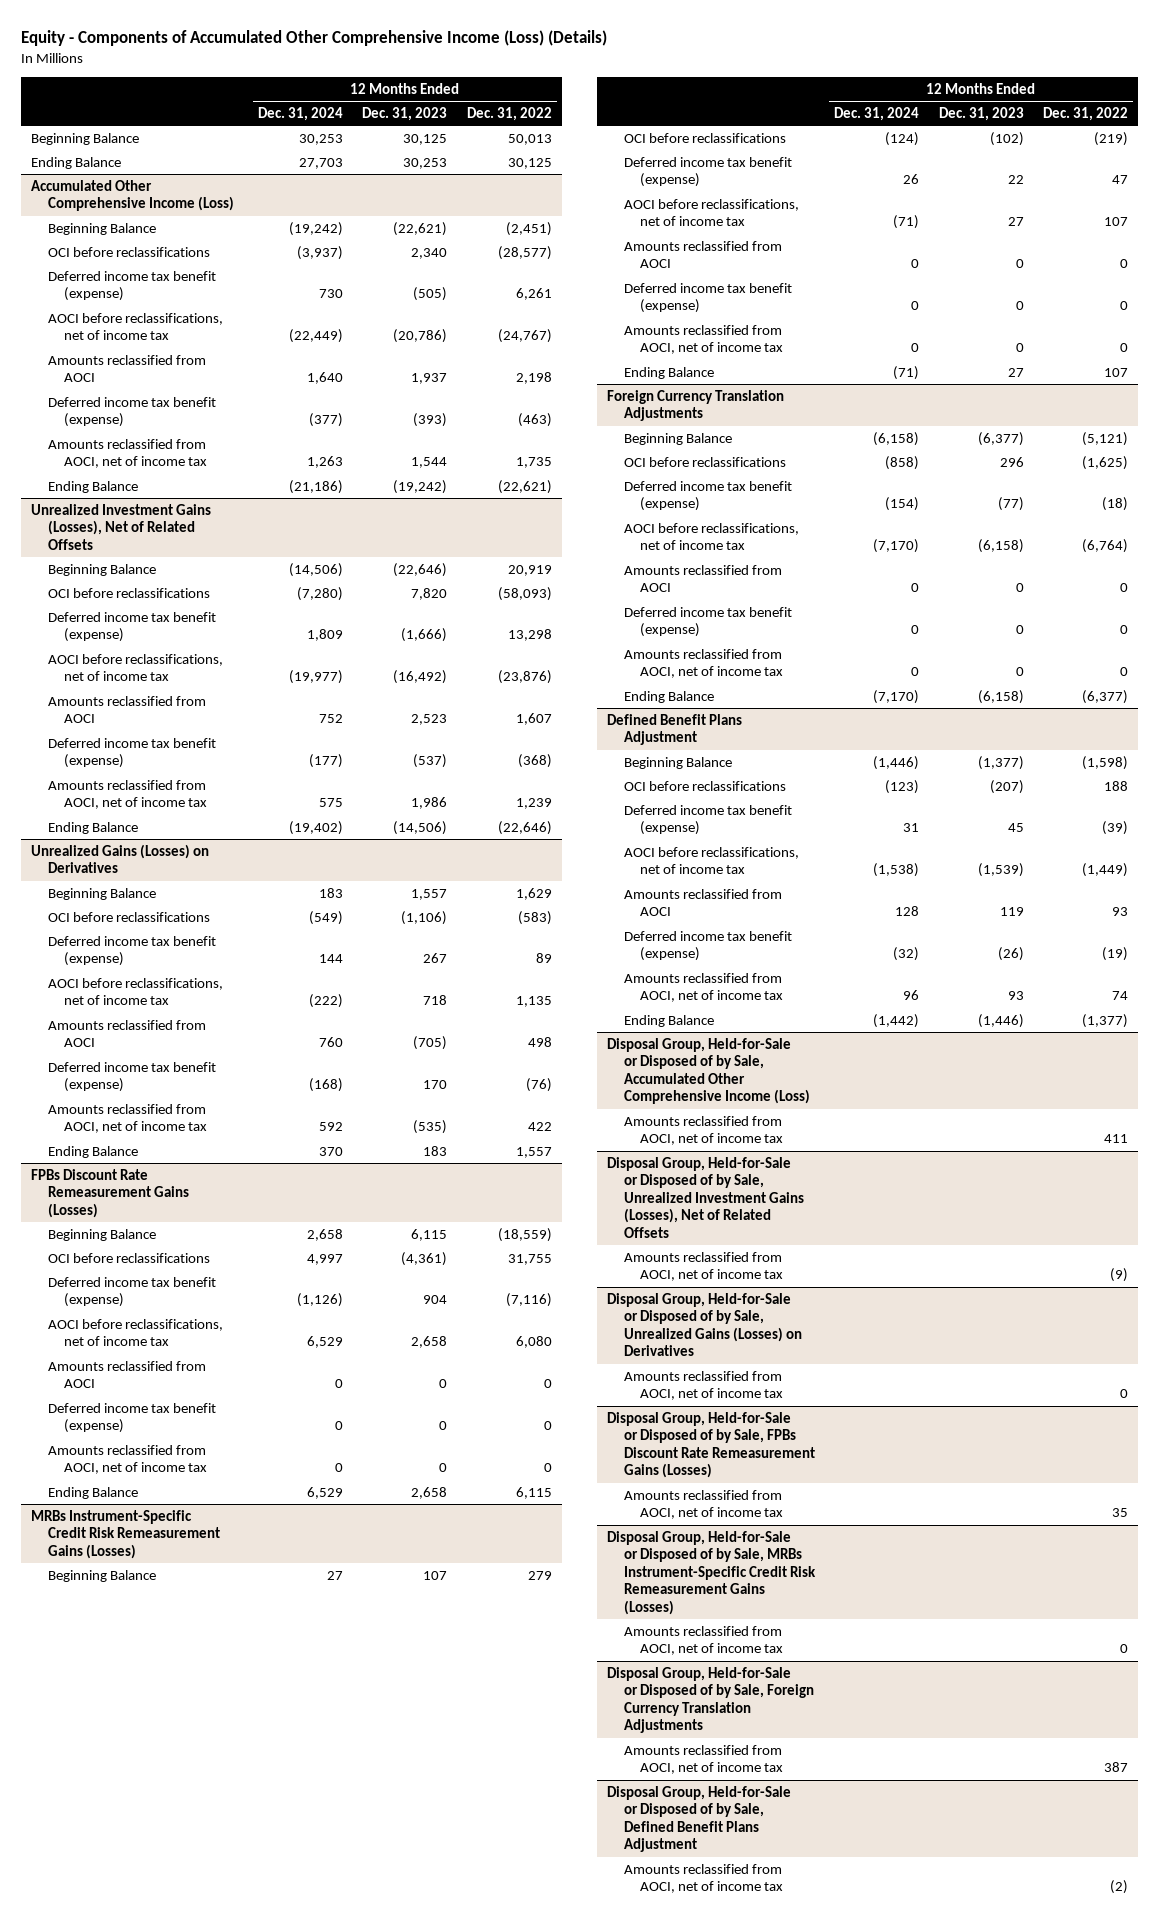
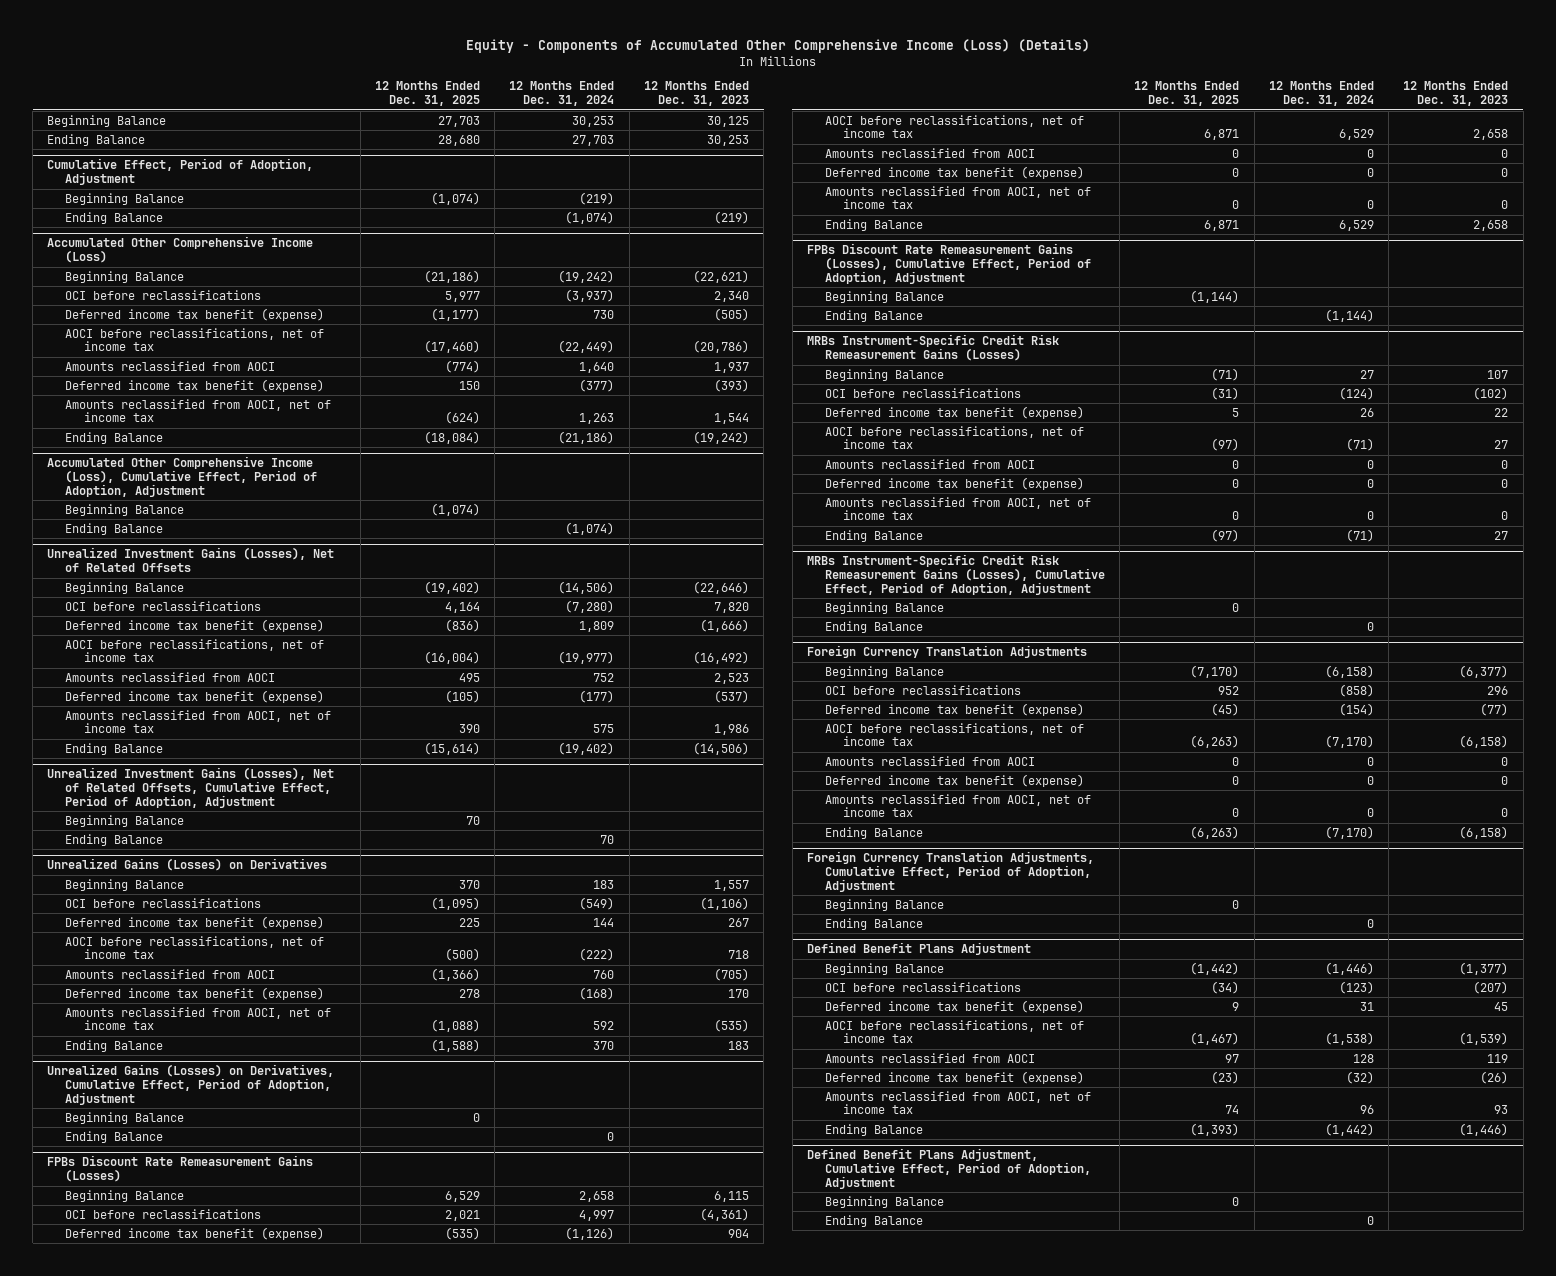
[466,106,552,121] Dec. 31, 2022 -> none
none -> [374,81,480,107] 12 Months Ended Dec. 31, 2025
none -> [47,158,314,186] Cumulative Effect, Period of Adoption, Adjustment
none -> [65,192,185,205] Beginning Balance
none -> [65,211,164,224] Ending Balance
none -> [47,456,318,498] Accumulated Other Comprehensive Income (Loss), Cumulative Effect, Period of Adoption, Adjustment
none -> [65,503,185,516] Beginning Balance
none -> [65,522,164,535] Ending Balance
none -> [47,767,335,809] Unrealized Investment Gains (Losses), Net of Related Offsets, Cumulative Effect, Period of Adoption, Adjustment
none -> [65,814,185,827] Beginning Balance
none -> [65,833,164,846] Ending Balance
none -> [47,1064,335,1106] Unrealized Gains (Losses) on Derivatives, Cumulative Effect, Period of Adoption, Adjustment
none -> [65,1111,185,1124] Beginning Balance
none -> [65,1130,164,1143] Ending Balance
none -> [806,243,1091,285] FPBs Discount Rate Remeasurement Gains (Losses), Cumulative Effect, Period of Adoption, Adjustment
none -> [824,290,944,303] Beginning Balance
none -> [824,309,923,322] Ending Balance
none -> [806,554,1105,596] MRBs Instrument-Specific Credit Risk Remeasurement Gains (Losses), Cumulative Effect, Period of Adoption, Adjustment
none -> [824,601,944,614] Beginning Balance
none -> [824,620,923,633] Ending Balance
none -> [806,851,1094,893] Foreign Currency Translation Adjustments, Cumulative Effect, Period of Adoption, Adjustment
none -> [824,898,944,911] Beginning Balance
none -> [824,917,923,930] Ending Balance
[607,1037,810,1105] Disposal Group, Held-for-Sale or Disposed of by Sale, Accumulated Other Comprehensive Income (Loss) -> none
[623,1115,784,1146] Amounts reclassified from AOCI, net of income tax -> none
[607,1156,804,1239] Disposal Group, Held-for-Sale or Disposed of by Sale, Unrealized Investment Gains (Losses), Net of Related Offsets -> none
[623,1251,784,1282] Amounts reclassified from AOCI, net of income tax -> none
[607,1292,802,1357] Disposal Group, Held-for-Sale or Disposed of by Sale, Unrealized Gains (Losses) on Derivatives -> none
[623,1370,784,1401] Amounts reclassified from AOCI, net of income tax -> none
[607,1411,815,1479] Disposal Group, Held-for-Sale or Disposed of by Sale, FPBs Discount Rate Remeasurement Gains (Losses) -> none
[623,1489,784,1520] Amounts reclassified from AOCI, net of income tax -> none
[607,1530,816,1616] Disposal Group, Held-for-Sale or Disposed of by Sale, MRBs Instrument-Specific Credit Risk Remeasurement Gains (Losses) -> none
[623,1625,784,1656] Amounts reclassified from AOCI, net of income tax -> none
[607,1666,814,1734] Disposal Group, Held-for-Sale or Disposed of by Sale, Foreign Currency Translation Adjustments -> none
[623,1744,784,1775] Amounts reclassified from AOCI, net of income tax -> none
[607,1785,792,1853] Disposal Group, Held-for-Sale or Disposed of by Sale, Defined Benefit Plans Adjustment -> none
[623,1863,784,1894] Amounts reclassified from AOCI, net of income tax -> none
none -> [806,1148,1091,1190] Defined Benefit Plans Adjustment, Cumulative Effect, Period of Adoption, Adjustment
none -> [824,1195,944,1208] Beginning Balance
none -> [824,1214,923,1227] Ending Balance

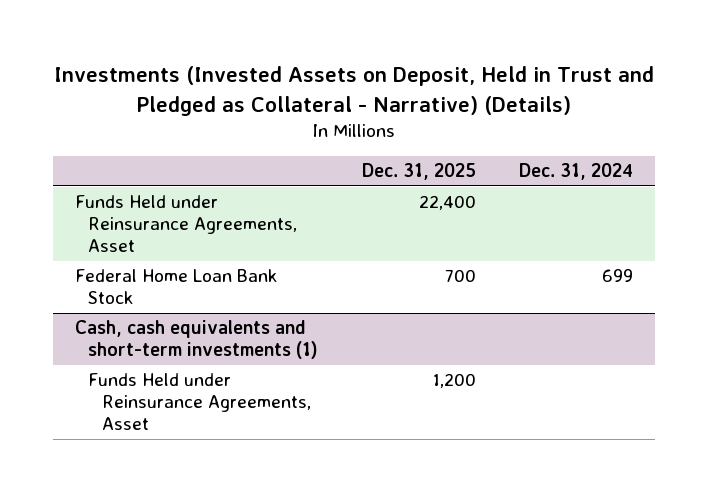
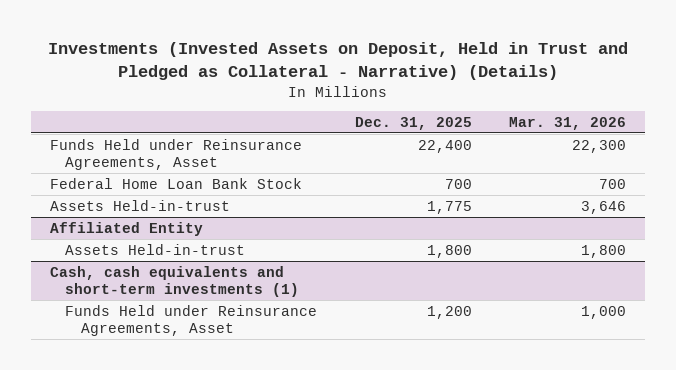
[519,163,634,181] Dec. 31, 2024 -> none
none -> [508,116,626,130] Mar. 31, 2026
none -> [49,199,230,211] Assets Held-in-trust
none -> [49,221,203,236] Affiliated Entity
none -> [65,243,246,255] Assets Held-in-trust

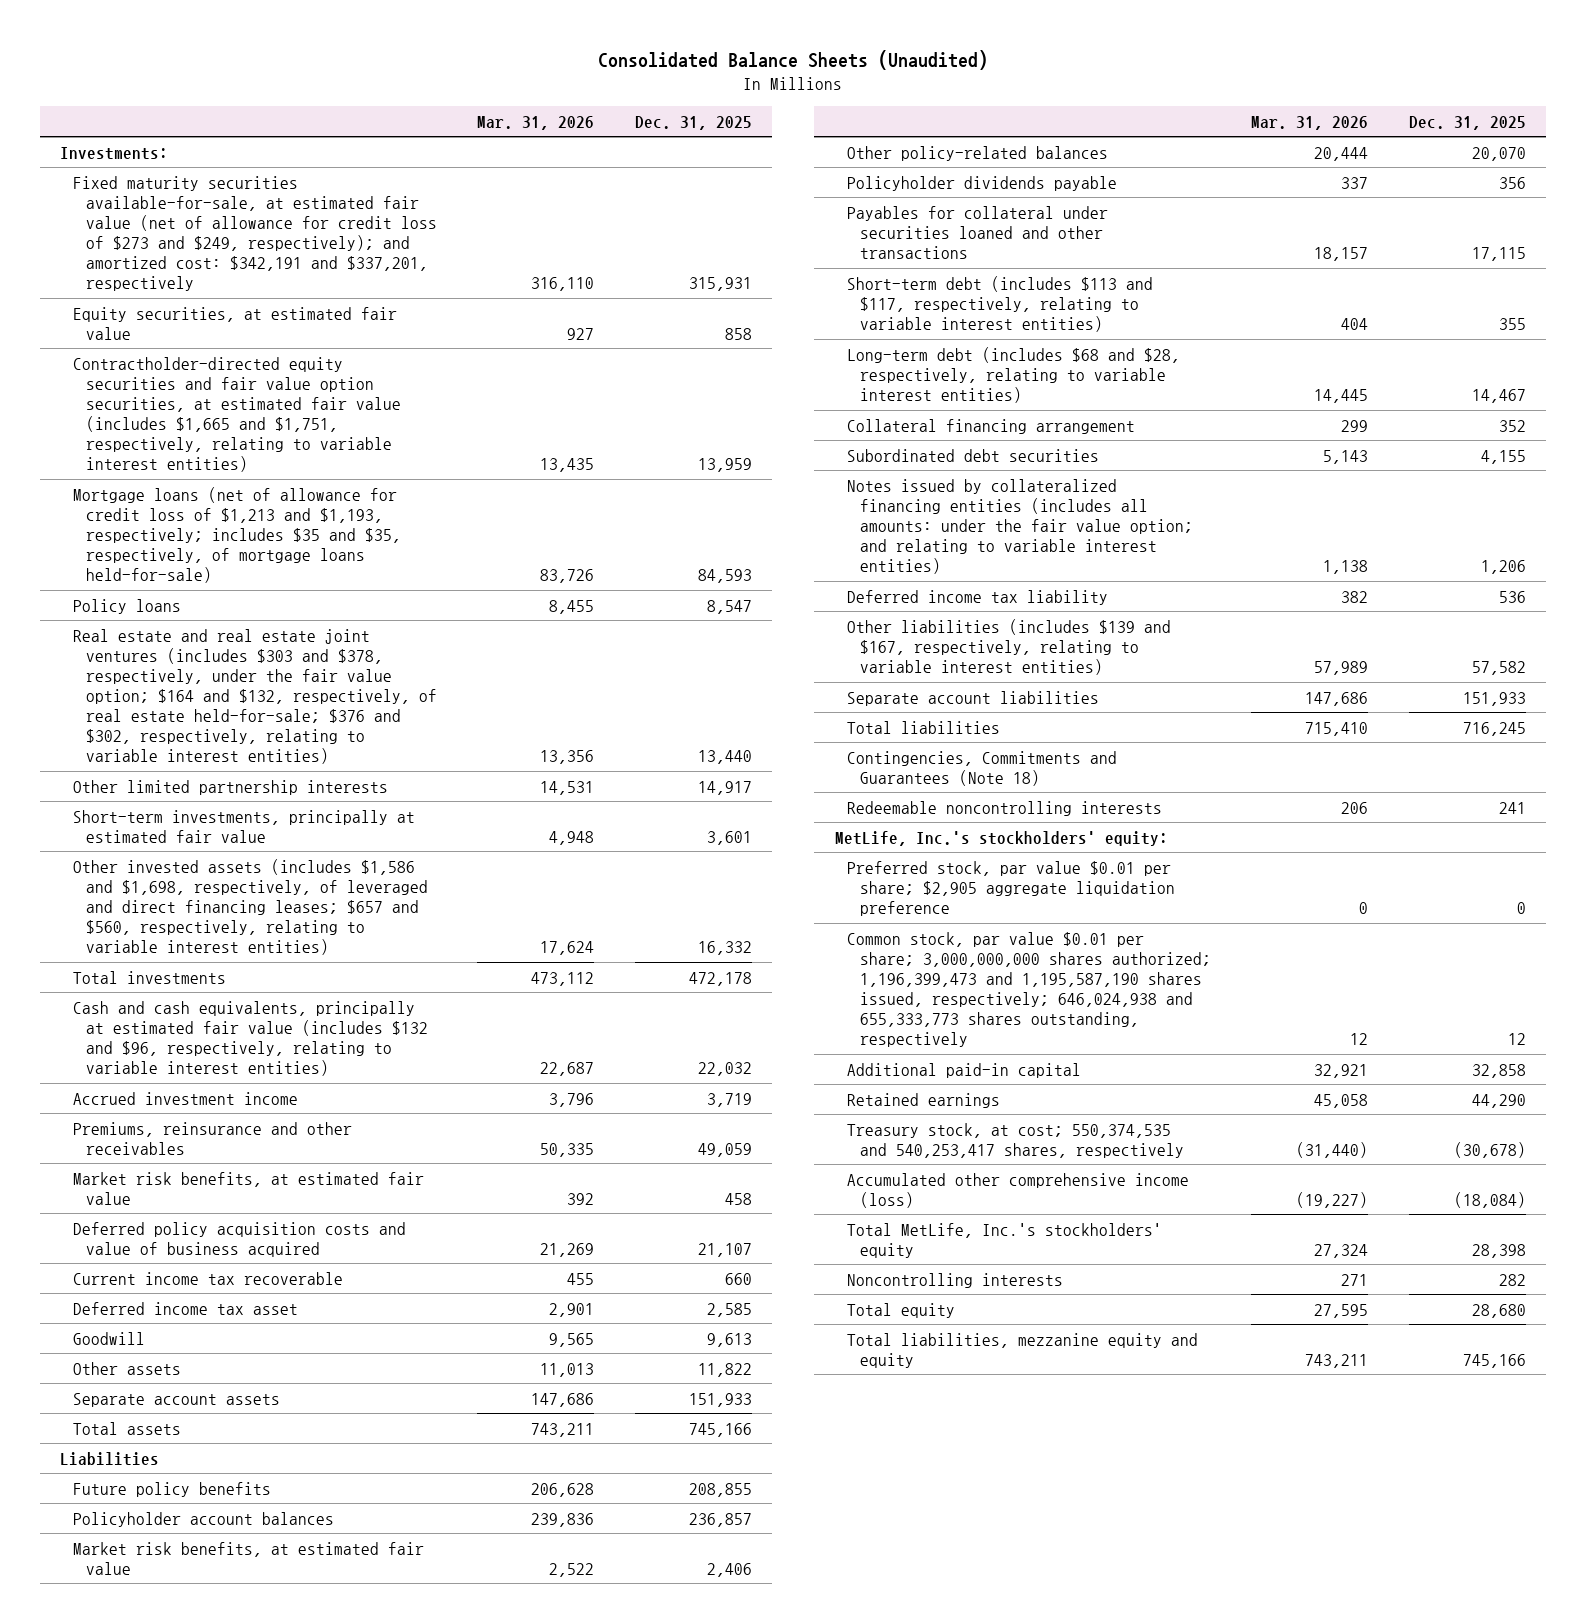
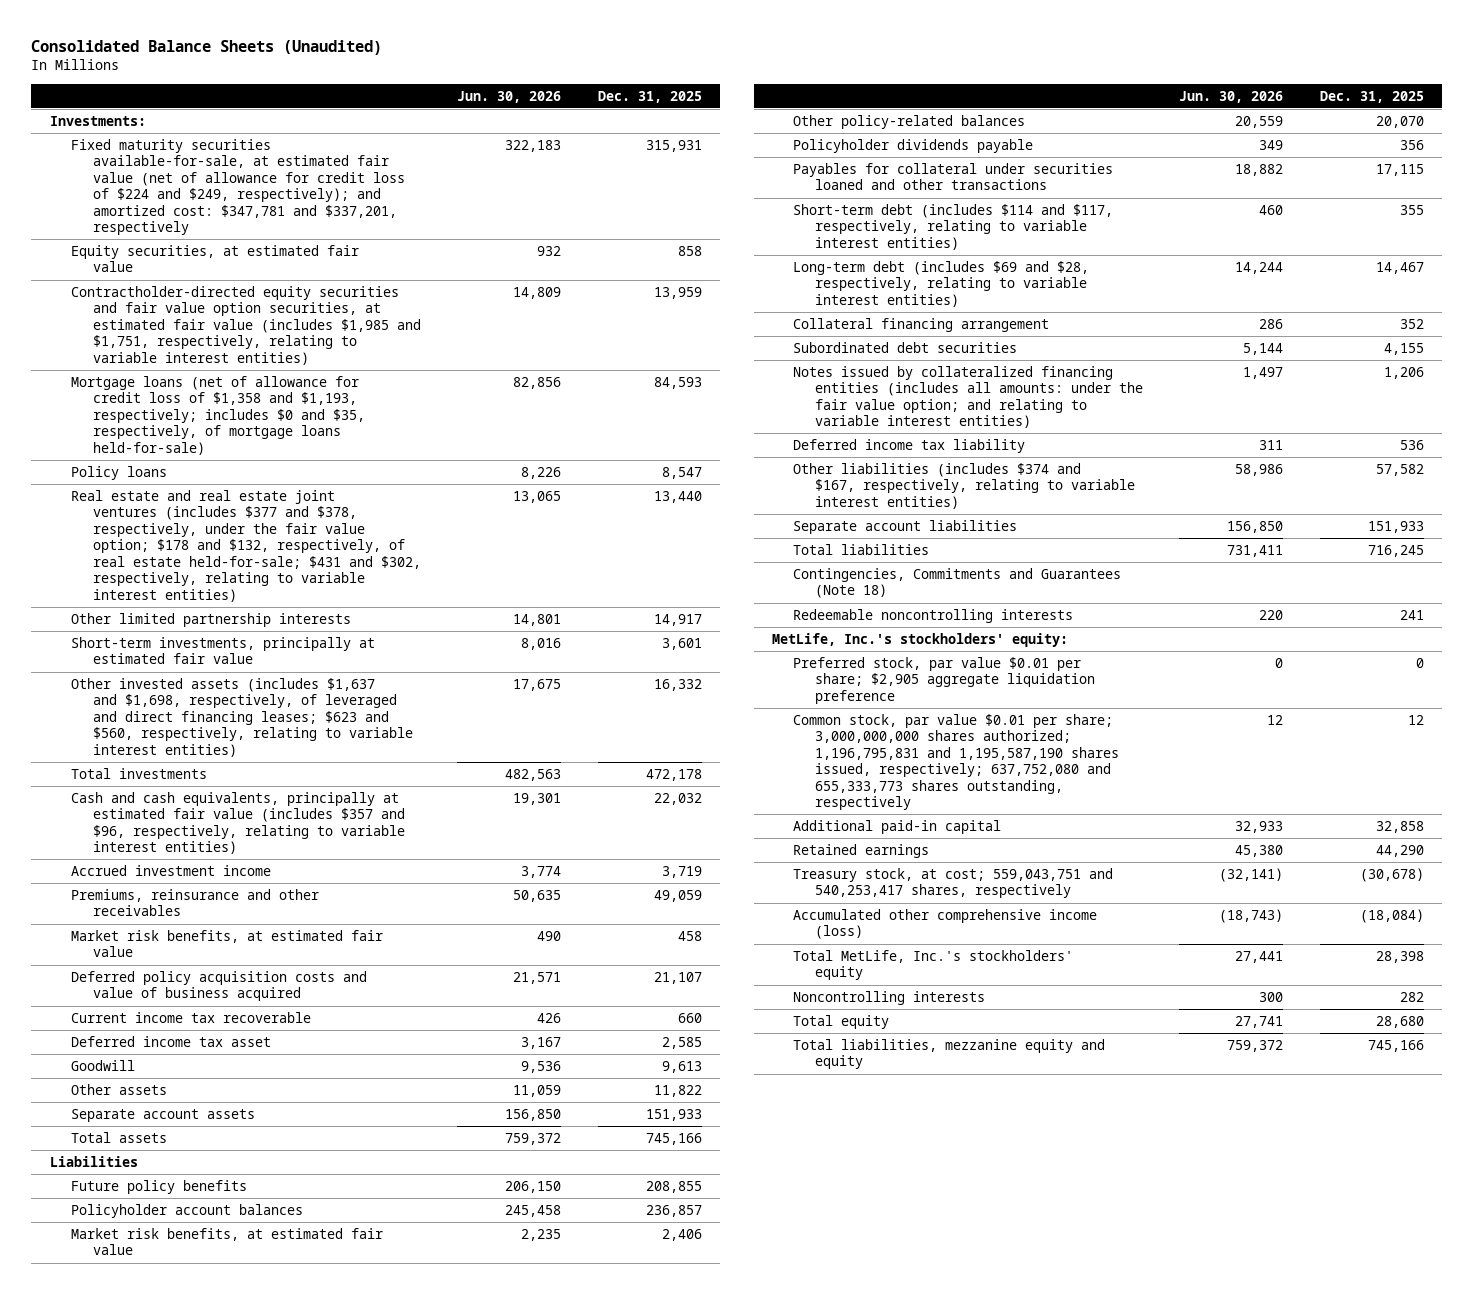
[477,115,595,130] Mar. 31, 2026 -> none
none -> [457,90,562,103] Jun. 30, 2026
[73,175,437,292] Fixed maturity securities available-for-sale, at estimated fair value (net of allowance for credit loss of $273 and $249, respectively); and amortized cost: $342,191 and $337,201, respectively -> [71,138,405,236] Fixed maturity securities available-for-sale, at estimated fair value (net of allowance for credit loss of $224 and $249, respectively); and amortized cost: $347,781 and $337,201, respectively
[73,356,401,473] Contractholder-directed equity securities and fair value option securities, at estimated fair value (includes $1,665 and $1,751, respectively, relating to variable interest entities) -> [71,285,421,365] Contractholder-directed equity securities and fair value option securities, at estimated fair value (includes $1,985 and $1,751, respectively, relating to variable interest entities)
[73,486,401,584] Mortgage loans (net of allowance for credit loss of $1,213 and $1,193, respectively; includes $35 and $35, respectively, of mortgage loans held-for-sale) -> [71,375,365,455] Mortgage loans (net of allowance for credit loss of $1,358 and $1,193, respectively; includes $0 and $35, respectively, of mortgage loans held-for-sale)
[73,628,437,765] Real estate and real estate joint ventures (includes $303 and $378, respectively, under the fair value option; $164 and $132, respectively, of real estate held-for-sale; $376 and $302, respectively, relating to variable interest entities) -> [71,489,421,602] Real estate and real estate joint ventures (includes $377 and $378, respectively, under the fair value option; $178 and $132, respectively, of real estate held-for-sale; $431 and $302, respectively, relating to variable interest entities)
[73,858,428,956] Other invested assets (includes $1,586 and $1,698, respectively, of leveraged and direct financing leases; $657 and $560, respectively, relating to variable interest entities) -> [71,677,413,757] Other invested assets (includes $1,637 and $1,698, respectively, of leveraged and direct financing leases; $623 and $560, respectively, relating to variable interest entities)
[73,1000,428,1076] Cash and cash equivalents, principally at estimated fair value (includes $132 and $96, respectively, relating to variable interest entities) -> [71,791,405,855] Cash and cash equivalents, principally at estimated fair value (includes $357 and $96, respectively, relating to variable interest entities)
[847,275,1154,332] Short-term debt (includes $113 and $117, respectively, relating to variable interest entities) -> [793,203,1114,250] Short-term debt (includes $114 and $117, respectively, relating to variable interest entities)
[847,346,1181,403] Long-term debt (includes $68 and $28, respectively, relating to variable interest entities) -> [793,260,1090,307] Long-term debt (includes $69 and $28, respectively, relating to variable interest entities)
[847,618,1172,675] Other liabilities (includes $139 and $167, respectively, relating to variable interest entities) -> [793,462,1135,509] Other liabilities (includes $374 and $167, respectively, relating to variable interest entities)
[847,931,1211,1048] Common stock, par value $0.01 per share; 3,000,000,000 shares authorized; 1,196,399,473 and 1,195,587,190 shares issued, respectively; 646,024,938 and 655,333,773 shares outstanding, respectively -> [793,713,1119,811] Common stock, par value $0.01 per share; 3,000,000,000 shares authorized; 1,196,795,831 and 1,195,587,190 shares issued, respectively; 637,752,080 and 655,333,773 shares outstanding, respectively
[847,1122,1184,1158] Treasury stock, at cost; 550,374,535 and 540,253,417 shares, respectively -> [793,867,1114,899] Treasury stock, at cost; 559,043,751 and 540,253,417 shares, respectively

